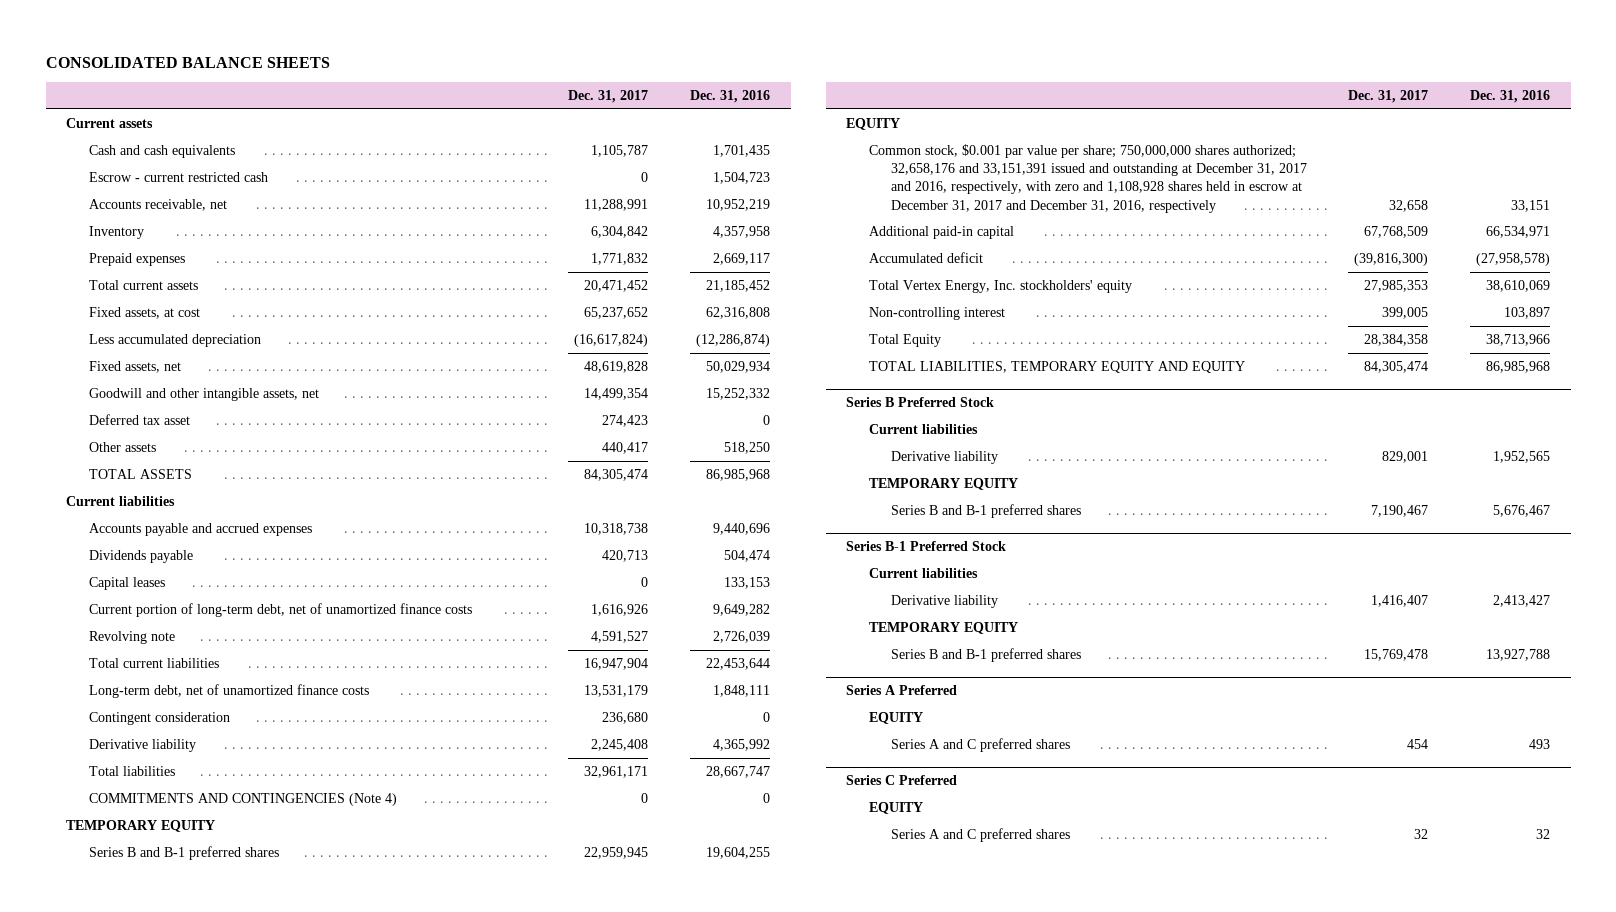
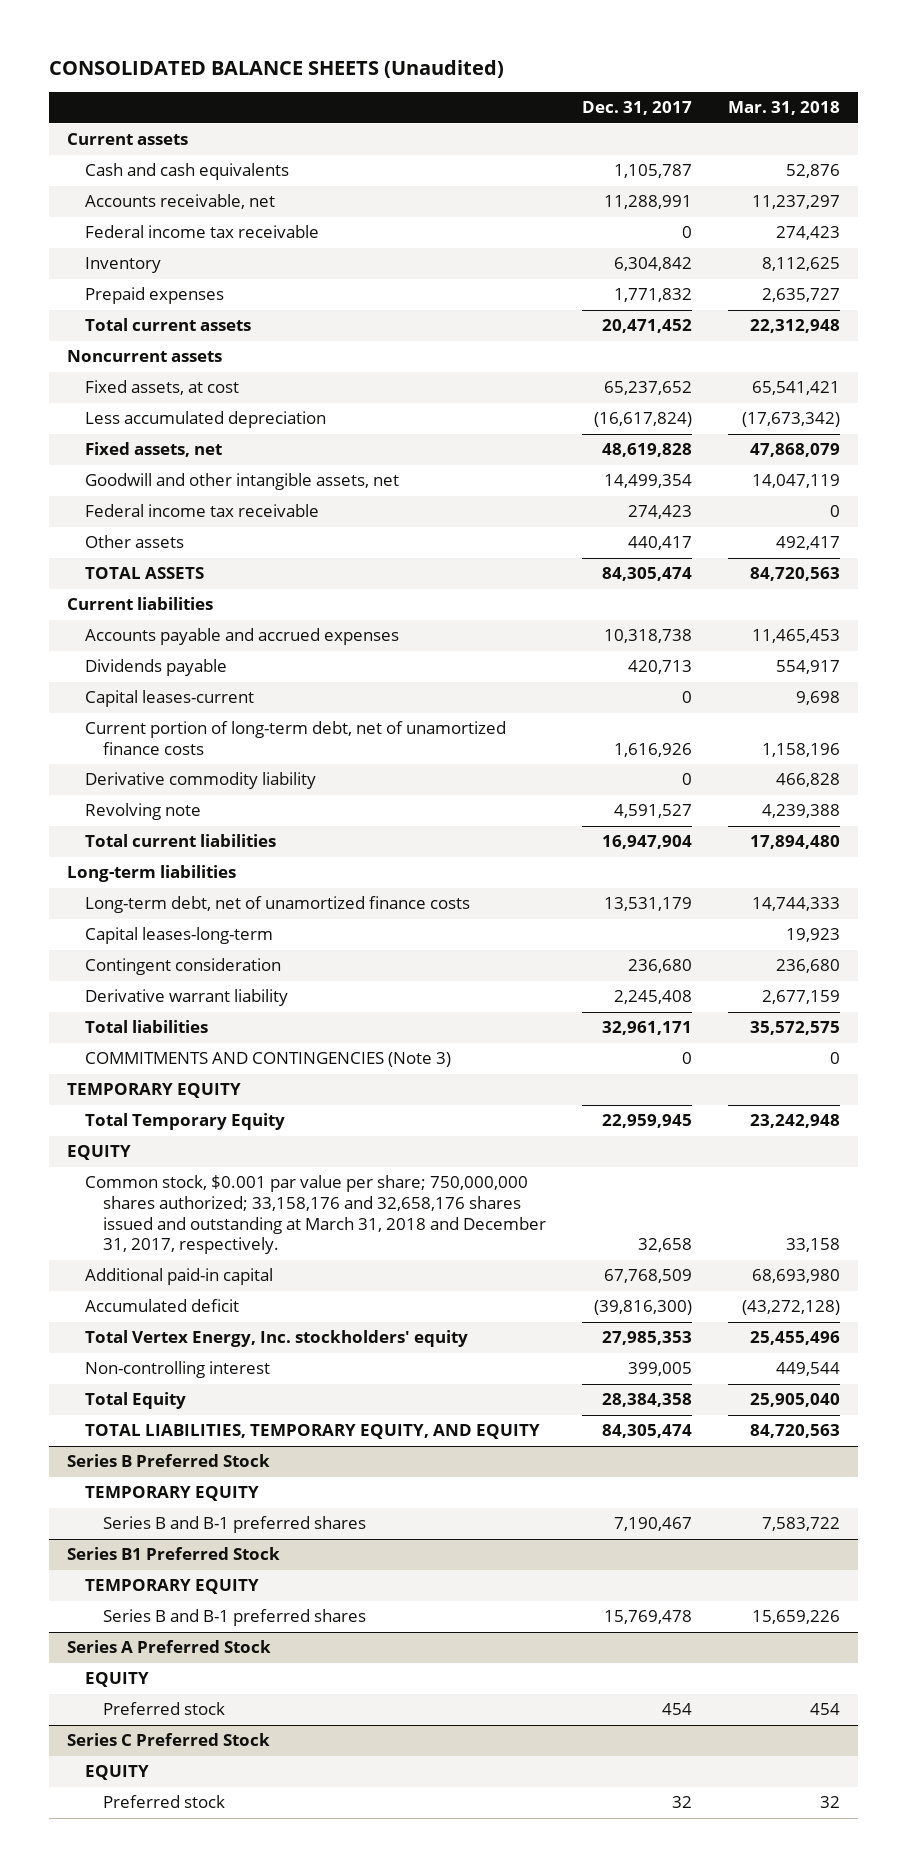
[45,56,330,68] CONSOLIDATED BALANCE SHEETS -> [48,60,504,79] CONSOLIDATED BALANCE SHEETS (Unaudited)
[689,89,770,103] Dec. 31, 2016 -> none
none -> [727,101,840,116] Mar. 31, 2018
[88,172,268,183] Escrow - current restricted cash -> none
none -> [85,225,320,239] Federal income tax receivable
none -> [66,350,222,363] Noncurrent assets
[88,414,190,426] Deferred tax asset -> [85,504,320,518] Federal income tax receivable
[88,577,165,591] Capital leases -> [85,690,255,708] Capital leases-current
none -> [85,772,317,790] Derivative commodity liability
none -> [66,865,236,883] Long-term liabilities
none -> [85,927,274,945] Capital leases-long-term
[88,739,196,753] Derivative liability -> [85,989,289,1007] Derivative warrant liability
[88,793,397,807] COMMITMENTS AND CONTINGENCIES (Note 4) -> [85,1052,452,1068] COMMITMENTS AND CONTINGENCIES (Note 3)
[88,846,279,861] Series B and B-1 preferred shares -> [85,1113,286,1131] Total Temporary Equity
[868,144,1308,213] Common stock, $0.001 par value per share; 750,000,000 shares authorized; 32,658,176 and 33,151,391 issued and outstanding at December 31, 2017 and 2016, respectively, with zero and 1,108,928 shares held in escrow at December 31, 2017 and December 31, 2016, respectively -> [85,1175,547,1255] Common stock, $0.001 par value per share; 750,000,000 shares authorized; 33,158,176 and 32,658,176 shares issued and outstanding at March 31, 2018 and December 31, 2017, respectively.
[868,361,1245,374] TOTAL LIABILITIES, TEMPORARY EQUITY AND EQUITY -> [85,1424,541,1440] TOTAL LIABILITIES, TEMPORARY EQUITY, AND EQUITY
[868,424,978,435] Current liabilities -> none
[891,451,999,465] Derivative liability -> none
[868,568,978,579] Current liabilities -> none
[891,595,999,609] Derivative liability -> none
[846,541,1007,552] Series B-1 Preferred Stock -> [66,1547,280,1561] Series B1 Preferred Stock
[846,685,958,696] Series A Preferred -> [66,1640,271,1654] Series A Preferred Stock
[891,738,1071,753] Series A and C preferred shares -> [103,1702,226,1716] Preferred stock
[846,775,958,786] Series C Preferred -> [66,1733,270,1747] Series C Preferred Stock
[891,828,1071,843] Series A and C preferred shares -> [103,1795,226,1809] Preferred stock

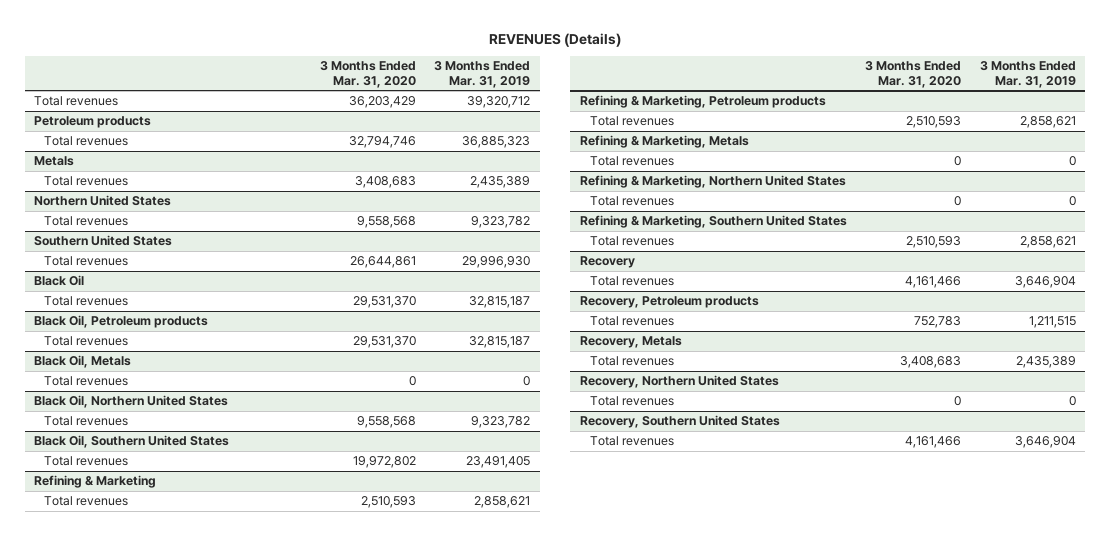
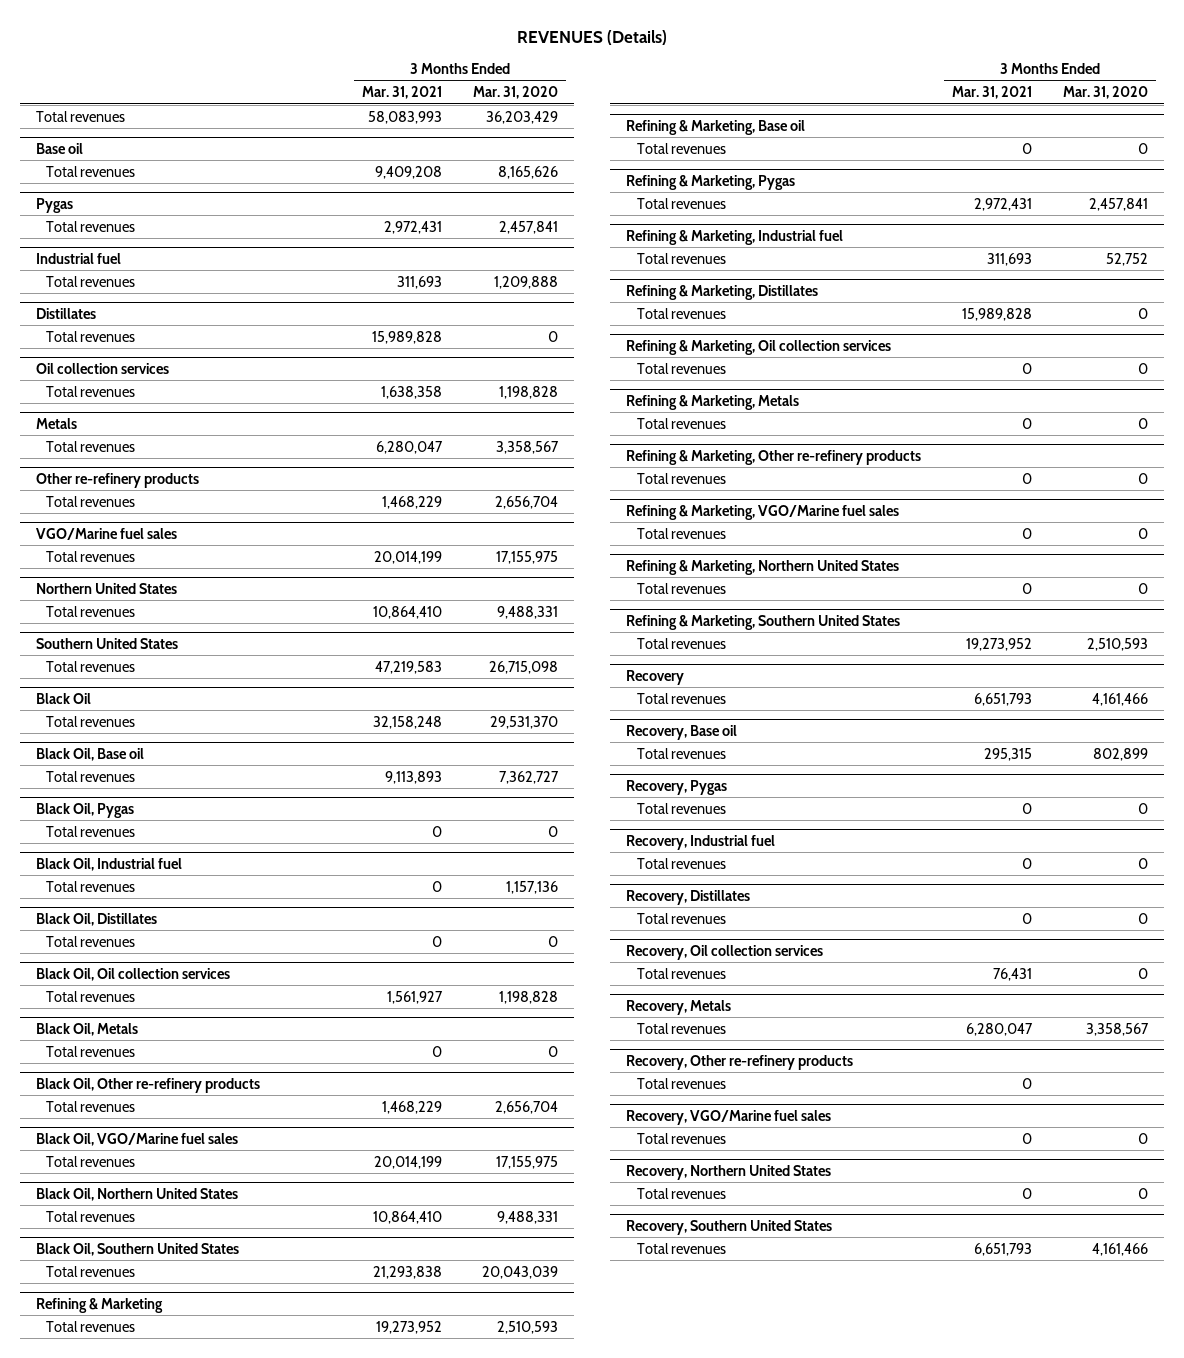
[434,61,531,88] 3 Months Ended Mar. 31, 2019 -> none
none -> [361,86,442,100] Mar. 31, 2021
[34,116,152,129] Petroleum products -> none
none -> [35,142,83,154] Base oil
[348,136,416,149] 32,794,746 -> [498,165,559,179] 8,165,626
none -> [35,197,73,213] Pygas
none -> [46,220,136,232] Total revenues
none -> [35,252,121,264] Industrial fuel
none -> [46,275,136,287] Total revenues
none -> [35,307,96,319] Distillates
none -> [46,330,136,342] Total revenues
none -> [35,362,169,374] Oil collection services
none -> [46,385,136,397] Total revenues
[354,176,416,189] 3,408,683 -> [496,440,560,454] 3,358,567
none -> [35,472,199,488] Other re-refinery products
none -> [46,495,136,507] Total revenues
none -> [35,527,177,540] VGO/Marine fuel sales
none -> [46,550,136,562] Total revenues
[356,216,416,229] 9,558,568 -> [497,605,559,619] 9,488,331
[349,256,416,269] 26,644,861 -> [489,660,559,674] 26,715,098
[34,315,209,329] Black Oil, Petroleum products -> none
none -> [35,747,144,761] Black Oil, Base oil
[352,336,416,349] 29,531,370 -> [499,770,560,784] 7,362,727
none -> [35,802,134,818] Black Oil, Pygas
none -> [46,825,136,837] Total revenues
none -> [35,857,182,871] Black Oil, Industrial fuel
none -> [46,880,136,892] Total revenues
none -> [35,912,157,926] Black Oil, Distillates
none -> [46,935,136,947] Total revenues
none -> [35,967,230,981] Black Oil, Oil collection services
none -> [46,990,136,1002] Total revenues
none -> [35,1077,260,1093] Black Oil, Other re-refinery products
none -> [46,1100,136,1112] Total revenues
none -> [35,1132,238,1146] Black Oil, VGO/Marine fuel sales
none -> [46,1155,136,1167] Total revenues
[356,416,416,429] 9,558,568 -> [497,1210,559,1224] 9,488,331
[352,456,416,469] 19,972,802 -> [482,1265,559,1279] 20,043,039
[579,95,826,109] Refining & Marketing, Petroleum products -> none
none -> [625,119,805,135] Refining & Marketing, Base oil
[906,116,962,129] 2,510,593 -> [1138,142,1149,154] 0
none -> [625,174,795,190] Refining & Marketing, Pygas
none -> [636,197,726,209] Total revenues
none -> [625,229,843,245] Refining & Marketing, Industrial fuel
none -> [636,252,726,264] Total revenues
none -> [625,284,818,300] Refining & Marketing, Distillates
none -> [636,307,726,319] Total revenues
none -> [625,339,891,355] Refining & Marketing, Oil collection services
none -> [636,362,726,374] Total revenues
none -> [625,449,921,465] Refining & Marketing, Other re-refinery products
none -> [636,472,726,484] Total revenues
none -> [625,504,899,520] Refining & Marketing, VGO/Marine fuel sales
none -> [636,527,726,539] Total revenues
[579,296,759,309] Recovery, Petroleum products -> none
none -> [625,724,737,740] Recovery, Base oil
[914,316,962,329] 752,783 -> [1093,747,1149,761] 802,899
none -> [625,779,727,795] Recovery, Pygas
none -> [636,802,726,814] Total revenues
none -> [625,834,775,850] Recovery, Industrial fuel
none -> [636,857,726,869] Total revenues
none -> [625,889,750,905] Recovery, Distillates
none -> [636,912,726,924] Total revenues
none -> [625,944,823,960] Recovery, Oil collection services
none -> [636,967,726,979] Total revenues
[900,356,962,369] 3,408,683 -> [1086,1022,1150,1036] 3,358,567
none -> [625,1054,853,1070] Recovery, Other re-refinery products
none -> [636,1077,726,1089] Total revenues
none -> [625,1109,831,1125] Recovery, VGO/Marine fuel sales
none -> [636,1132,726,1144] Total revenues

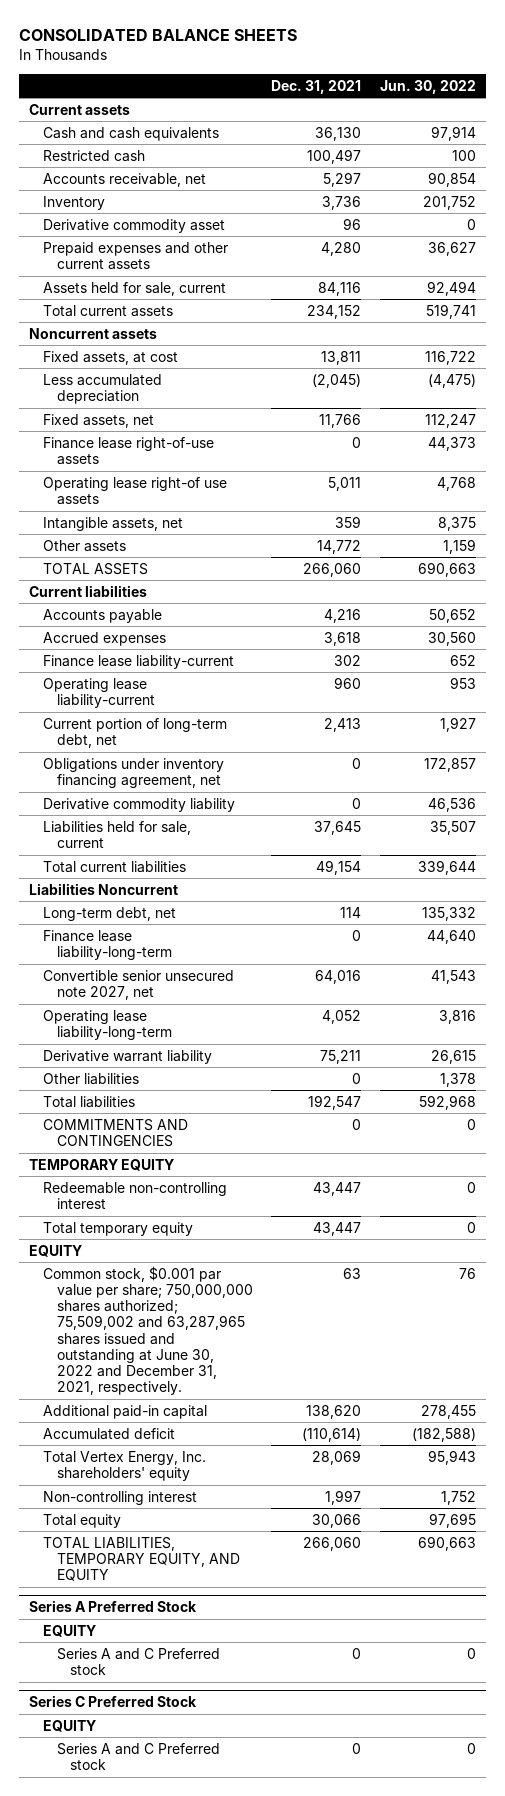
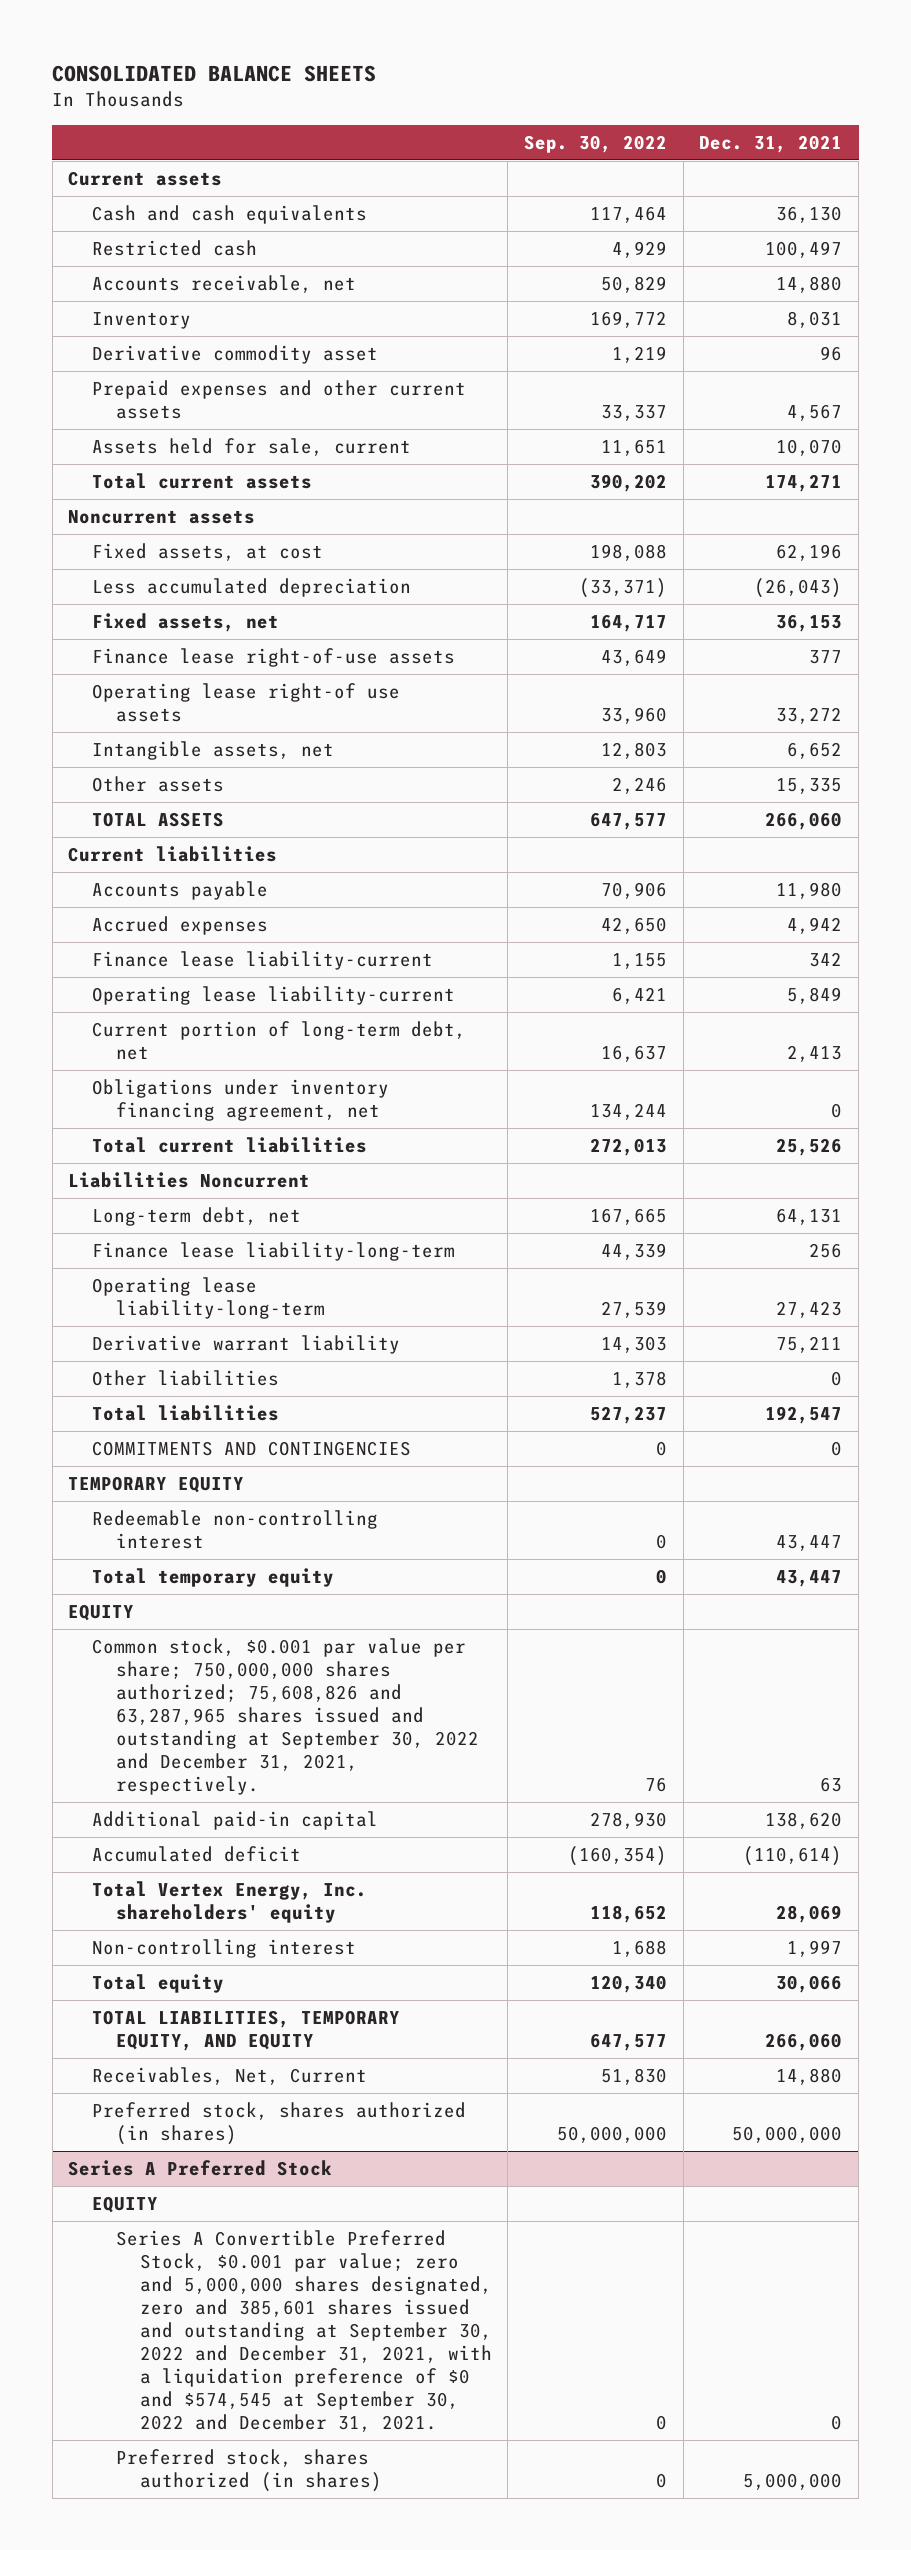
[380,79,477,94] Jun. 30, 2022 -> none
none -> [524,135,668,154] Sep. 30, 2022
[323,171,362,187] 5,297 -> [776,275,843,293] 14,880
[322,195,362,210] 3,736 -> [787,310,843,328] 8,031
[321,241,362,256] 4,280 -> [787,403,843,421] 4,567
[318,281,362,296] 84,116 -> [776,438,843,456] 10,070
[307,304,362,319] 234,152 -> [765,473,843,492] 174,271
[321,350,362,365] 13,811 -> [776,543,843,561] 62,196
[312,373,362,388] (2,045) -> [754,577,843,598] (26,043)
[319,413,362,428] 11,766 -> [776,613,843,632] 36,153
[352,436,362,448] 0 -> [809,649,843,664] 377
[328,476,362,491] 5,011 -> [776,706,843,724] 33,272
[335,515,362,528] 359 -> [787,741,843,759] 6,652
[317,539,362,554] 14,772 -> [776,777,843,794] 15,335
[324,608,362,623] 4,216 -> [776,881,843,899] 11,980
[324,631,362,646] 3,618 -> [787,916,843,934] 4,942
[334,654,362,666] 302 -> [809,951,843,967] 342
[334,676,362,689] 960 -> [787,986,843,1004] 5,849
[42,797,235,812] Derivative commodity liability -> none
[42,820,191,848] Liabilities held for sale, current -> none
[316,859,362,875] 49,154 -> [776,1137,843,1156] 25,526
[42,969,234,1000] Convertible senior unsecured note 2027, net -> none
[340,906,362,918] 114 -> [776,1207,843,1225] 64,131
[352,929,362,941] 0 -> [809,1242,843,1258] 256
[322,1009,362,1024] 4,052 -> [776,1300,843,1318] 27,423
[42,1265,253,1396] Common stock, $0.001 par value per share; 750,000,000 shares authorized; 75,509,002 and 63,287,965 shares issued and outstanding at June 30, 2022 and December 31, 2021, respectively. -> [92,1637,479,1796] Common stock, $0.001 par value per share; 750,000,000 shares authorized; 75,608,826 and 63,287,965 shares issued and outstanding at September 30, 2022 and December 31, 2021, respectively.
none -> [92,2066,368,2085] Receivables, Net, Current
none -> [92,2101,467,2145] Preferred stock, shares authorized (in shares)
[28,1694,197,1707] Series C Preferred Stock -> none
[42,1719,96,1732] EQUITY -> none
[56,1742,220,1770] Series A and C Preferred stock -> none
[56,1647,220,1675] Series A and C Preferred stock -> [115,2229,492,2433] Series A Convertible Preferred Stock, $0.001 par value; zero and 5,000,000 shares designated, zero and 385,601 shares issued and outstanding at September 30, 2022 and December 31, 2021, with a liquidation preference of $0 and $574,545 at September 30, 2022 and December 31, 2021.
none -> [115,2448,382,2492] Preferred stock, shares authorized (in shares)

